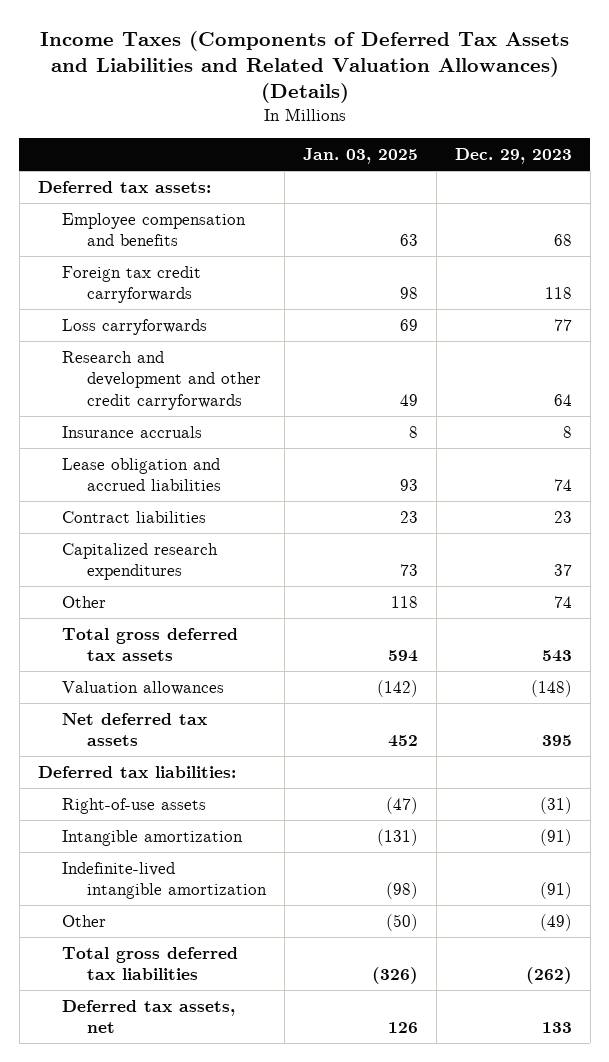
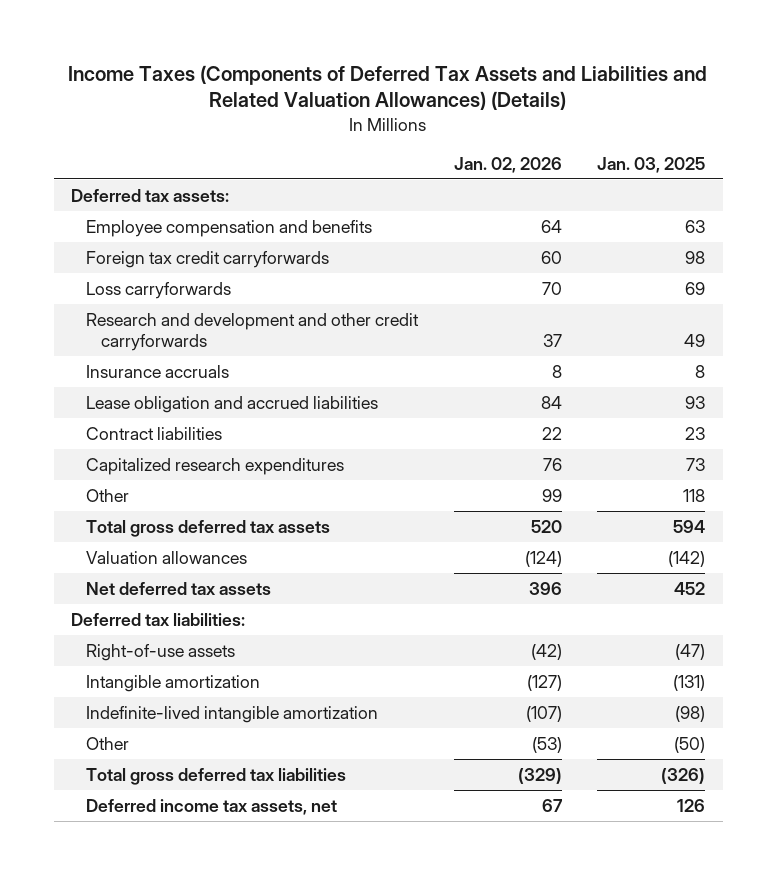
[454,148,572,165] Dec. 29, 2023 -> none
none -> [453,156,562,173] Jan. 02, 2026
[62,999,236,1034] Deferred tax assets, net -> [86,798,338,815] Deferred income tax assets, net

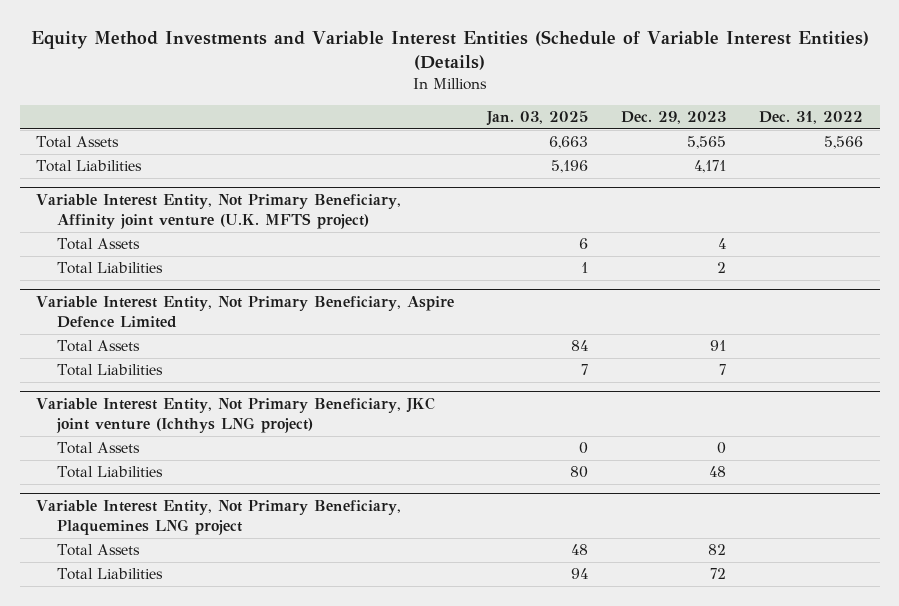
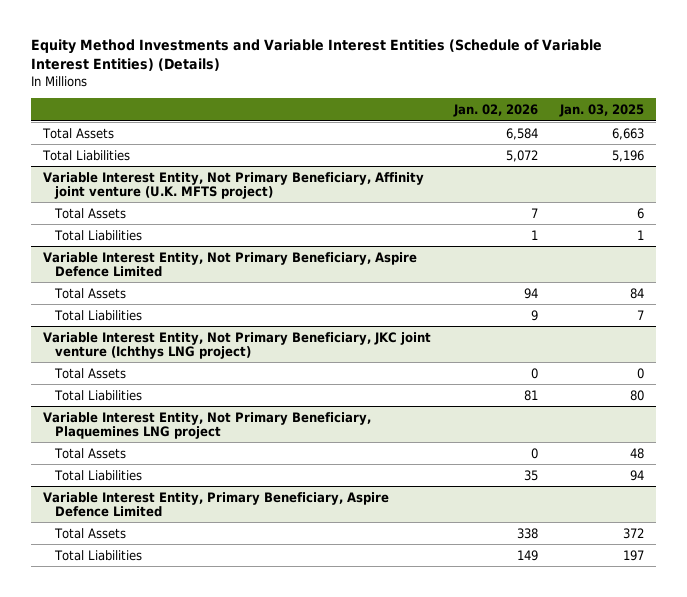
[621,111,727,125] Dec. 29, 2023 -> none
[759,111,864,125] Dec. 31, 2022 -> none
none -> [452,103,538,117] Jan. 02, 2026
none -> [42,491,389,517] Variable Interest Entity, Primary Beneficiary, Aspire Defence Limited
none -> [53,527,126,539] Total Assets
none -> [53,549,142,561] Total Liabilities

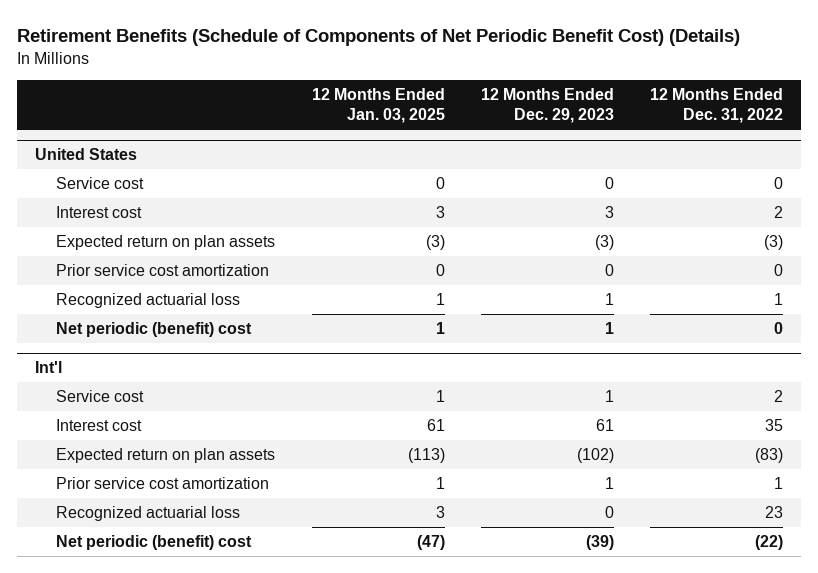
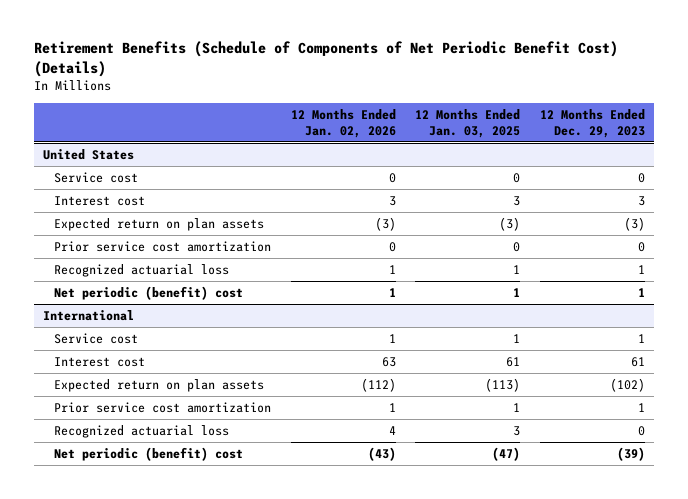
[650,87,784,124] 12 Months Ended Dec. 31, 2022 -> none
none -> [290,109,396,138] 12 Months Ended Jan. 02, 2026
[34,361,62,374] Int'l -> [43,310,135,322] International

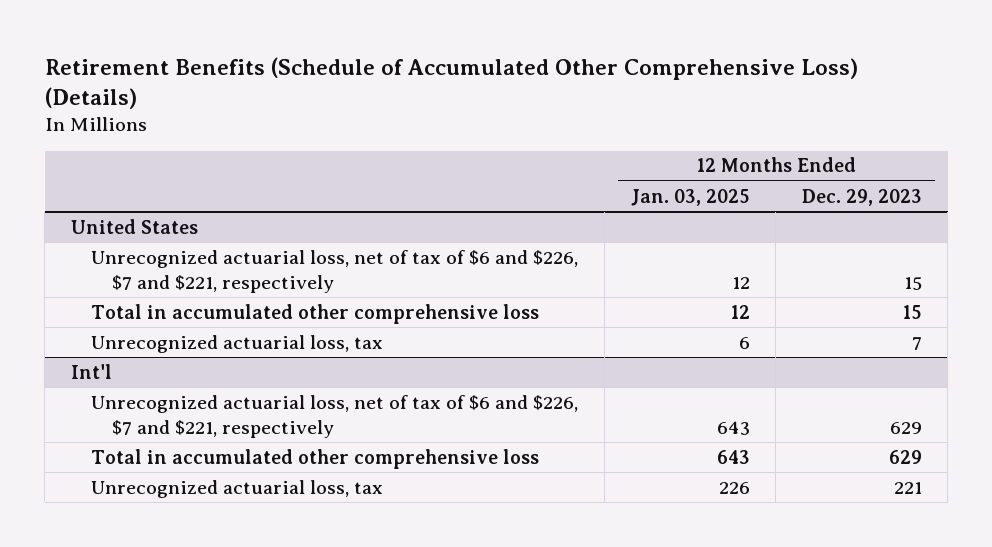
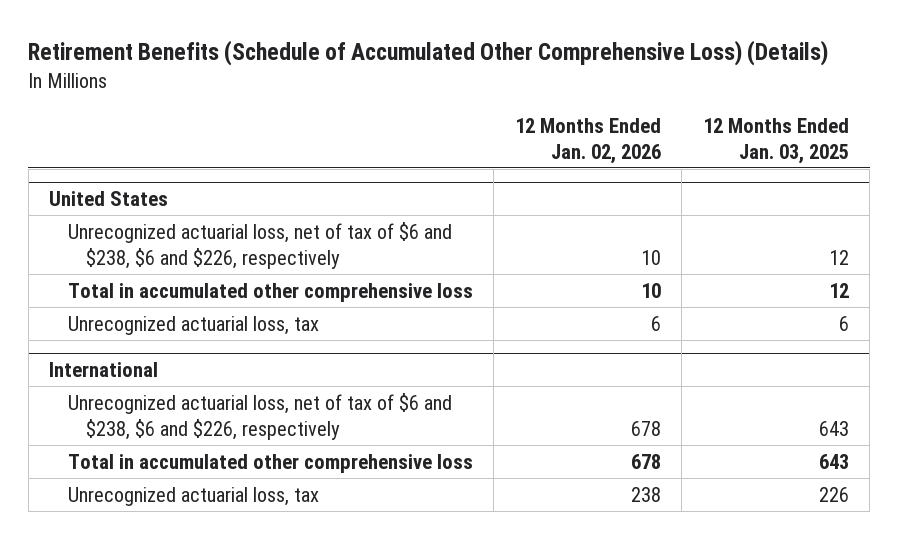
[801,188,922,206] Dec. 29, 2023 -> none
none -> [514,117,661,164] 12 Months Ended Jan. 02, 2026
[91,249,579,293] Unrecognized actuarial loss, net of tax of $6 and $226, $7 and $221, respectively -> [67,221,452,269] Unrecognized actuarial loss, net of tax of $6 and $238, $6 and $226, respectively
[70,363,112,379] Int'l -> [49,361,159,377] International
[91,394,579,438] Unrecognized actuarial loss, net of tax of $6 and $226, $7 and $221, respectively -> [67,392,452,440] Unrecognized actuarial loss, net of tax of $6 and $238, $6 and $226, respectively

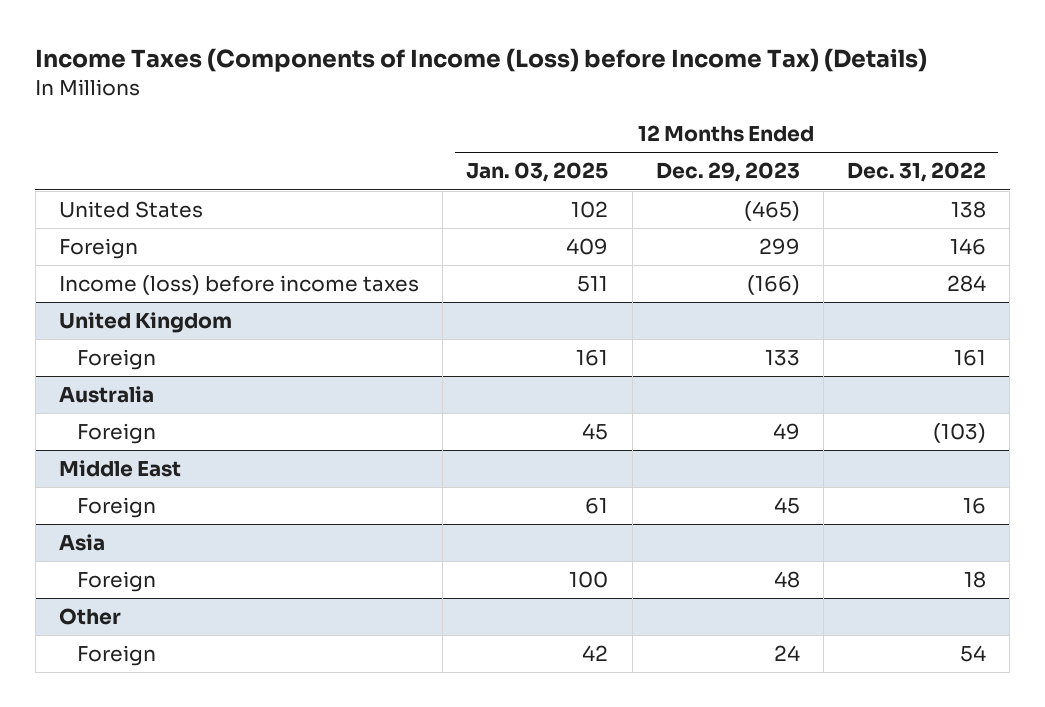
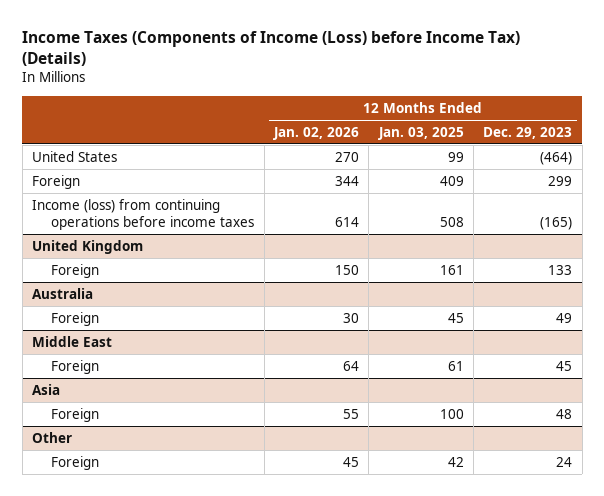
[847,162,987,183] Dec. 31, 2022 -> none
none -> [272,126,359,140] Jan. 02, 2026
[571,201,609,219] 102 -> [447,151,464,162] 99
[743,201,800,222] (465) -> [540,151,573,165] (464)
[58,275,419,296] Income (loss) before income taxes -> [31,198,255,231] Income (loss) from continuing operations before income taxes
[577,276,609,293] 511 -> [439,217,464,228] 508
[746,275,800,296] (166) -> [540,217,573,231] (165)

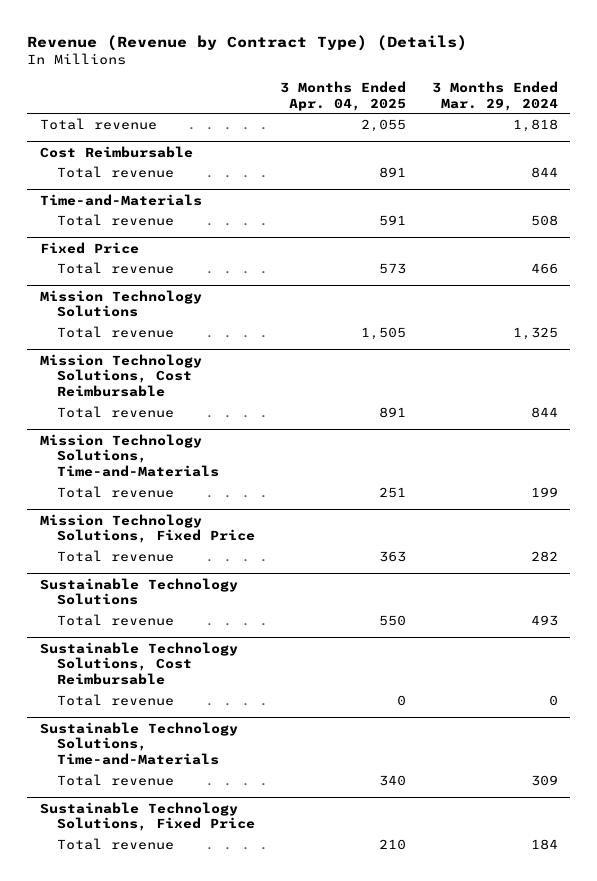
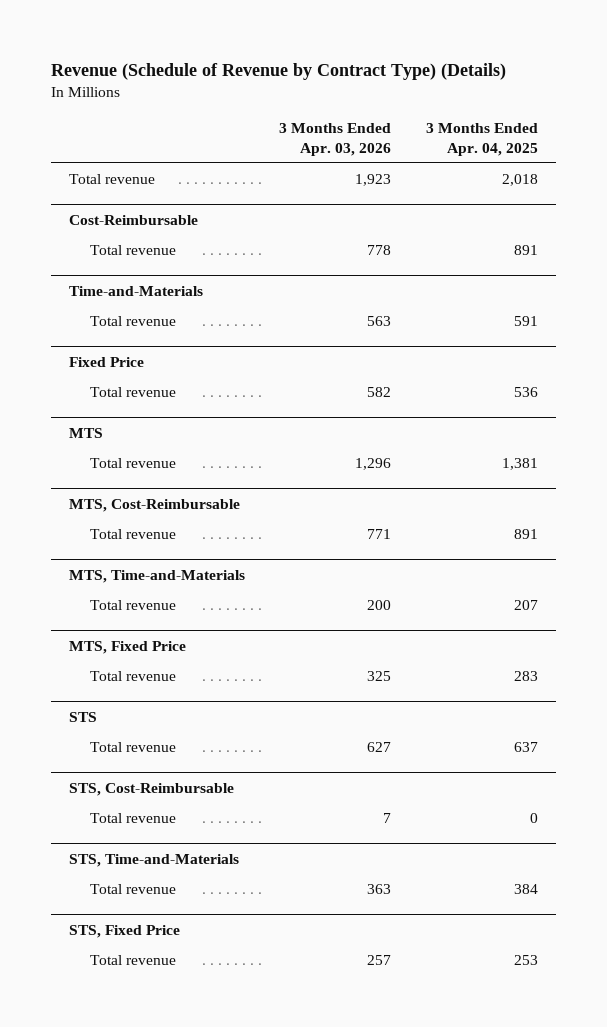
[27,35,468,52] Revenue (Revenue by Contract Type) (Details) -> [51,62,507,80] Revenue (Schedule of Revenue by Contract Type) (Details)
[431,80,558,111] 3 Months Ended Mar. 29, 2024 -> none
none -> [279,122,392,156] 3 Months Ended Apr. 03, 2026
[361,118,407,132] 2,055 -> [502,174,539,187] 2,018
[39,145,193,158] Cost Reimbursable -> [68,215,198,226] Cost-Reimbursable
[39,353,202,398] Mission Technology Solutions, Cost Reimbursable -> none
[379,262,407,274] 573 -> [514,387,539,398] 536
[39,289,202,318] Mission Technology Solutions -> [68,428,103,439] MTS
[361,326,407,340] 1,505 -> [502,458,539,471] 1,381
none -> [68,499,240,513] MTS, Cost-Reimbursable
[39,433,219,478] Mission Technology Solutions, Time-and-Materials -> none
[39,513,255,544] Mission Technology Solutions, Fixed Price -> none
[39,641,238,686] Sustainable Technology Solutions, Cost Reimbursable -> none
none -> [68,570,245,584] MTS, Time-and-Materials
[379,486,407,498] 251 -> [514,600,539,611] 207
none -> [68,641,186,655] MTS, Fixed Price
[379,550,407,562] 363 -> [514,671,539,682] 283
[39,577,238,606] Sustainable Technology Solutions -> [68,712,97,723] STS
[379,614,407,626] 550 -> [514,742,539,753] 637
none -> [68,783,234,797] STS, Cost-Reimbursable
[39,721,238,766] Sustainable Technology Solutions, Time-and-Materials -> none
[39,801,255,832] Sustainable Technology Solutions, Fixed Price -> none
none -> [68,854,239,868] STS, Time-and-Materials
[379,774,407,786] 340 -> [514,884,539,895] 384
none -> [68,925,180,939] STS, Fixed Price
[379,838,407,850] 210 -> [514,955,539,966] 253

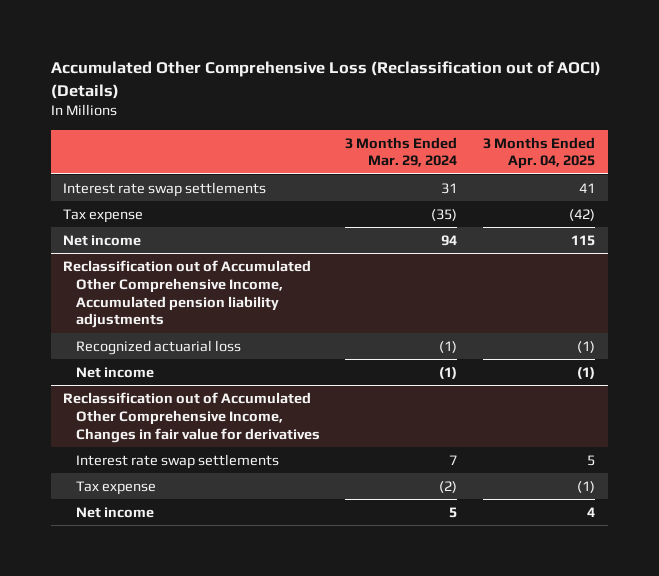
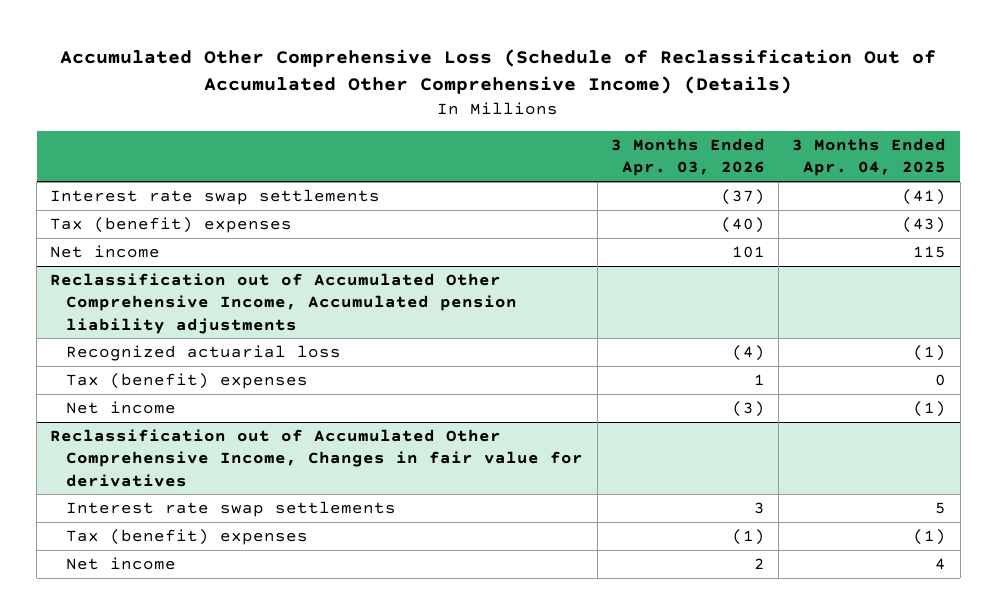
[50,61,601,99] Accumulated Other Comprehensive Loss (Reclassification out of AOCI) (Details) -> [60,49,937,95] Accumulated Other Comprehensive Loss (Schedule of Reclassification Out of Accumulated Other Comprehensive Income) (Details)
[345,136,458,168] 3 Months Ended Mar. 29, 2024 -> none
none -> [610,138,765,177] 3 Months Ended Apr. 03, 2026
[579,182,596,193] 41 -> [902,189,947,206] (41)
[63,208,144,223] Tax expense -> [50,217,293,234] Tax (benefit) expenses
[569,208,596,221] (42) -> [902,217,947,234] (43)
none -> [66,373,309,390] Tax (benefit) expenses
[75,480,156,495] Tax expense -> [66,529,309,546] Tax (benefit) expenses

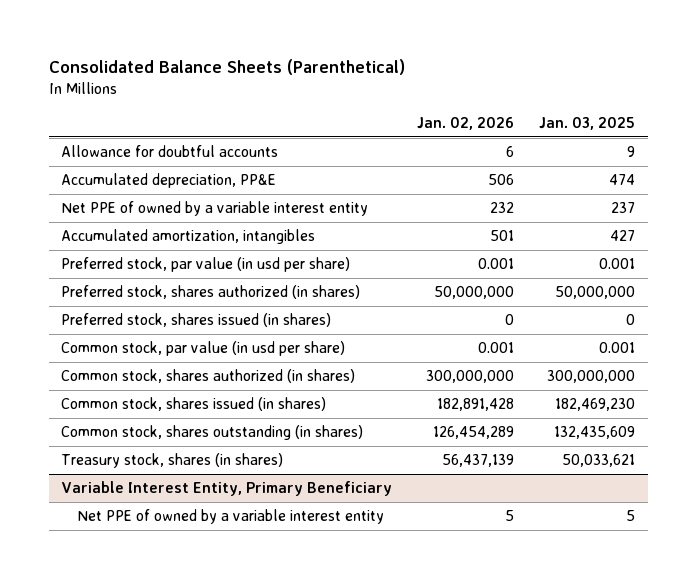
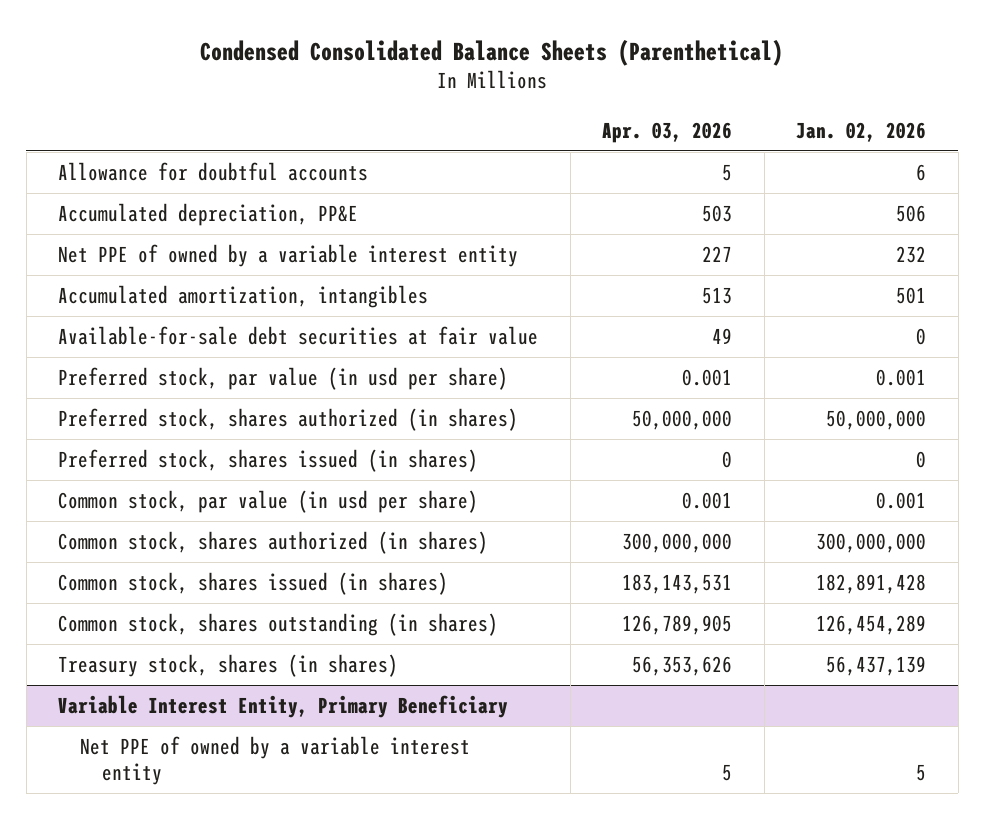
[49,58,406,75] Consolidated Balance Sheets (Parenthetical) -> [200,38,784,66] Condensed Consolidated Balance Sheets (Parenthetical)
[539,116,636,130] Jan. 03, 2025 -> none
none -> [602,121,733,143] Apr. 03, 2026
none -> [58,326,539,346] Available-for-sale debt securities at fair value

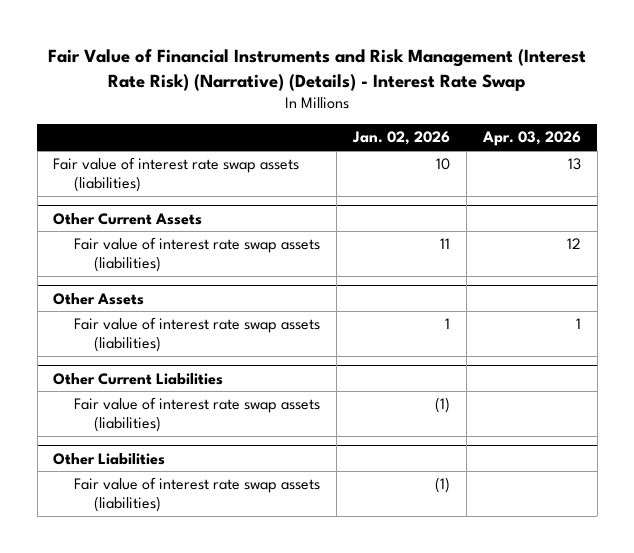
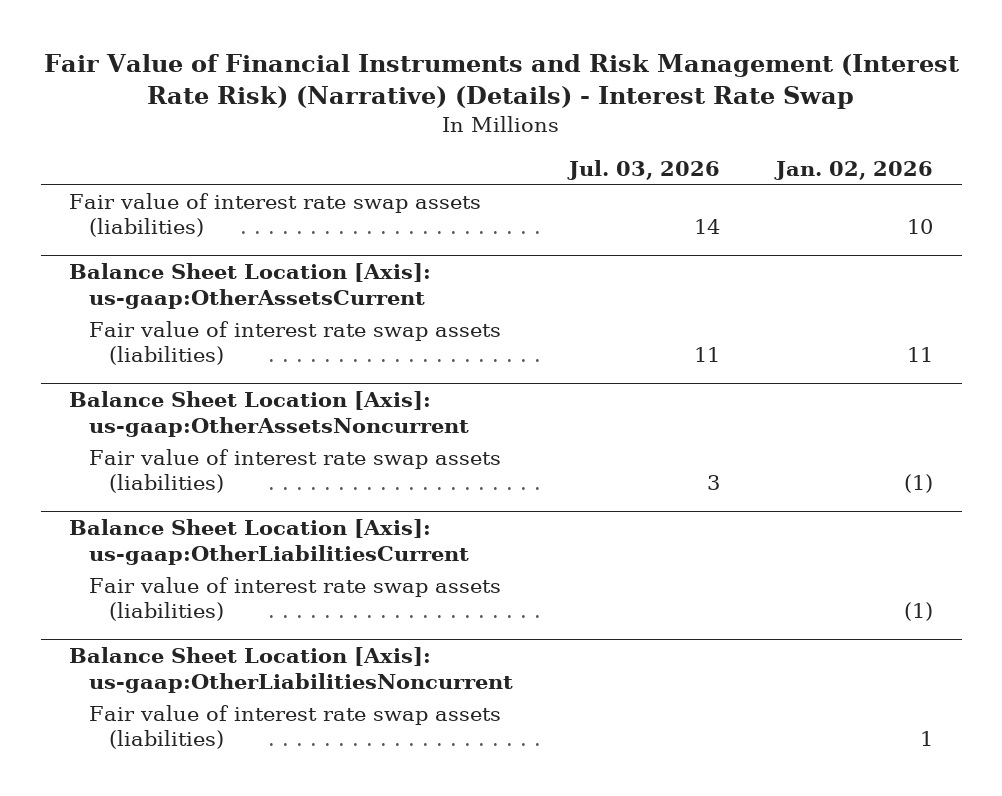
[481,131,581,147] Apr. 03, 2026 -> none
none -> [567,159,721,180] Jul. 03, 2026
[53,212,203,225] Other Current Assets -> [68,263,431,309] Balance Sheet Location [Axis]: us-gaap:OtherAssetsCurrent
[73,317,320,352] Fair value of interest rate swap assets (liabilities) -> none
[53,372,224,385] Other Current Liabilities -> none
[53,292,145,305] Other Assets -> [68,391,469,437] Balance Sheet Location [Axis]: us-gaap:OtherAssetsNoncurrent
[53,452,166,465] Other Liabilities -> [68,519,469,565] Balance Sheet Location [Axis]: us-gaap:OtherLiabilitiesCurrent
none -> [68,647,513,693] Balance Sheet Location [Axis]: us-gaap:OtherLiabilitiesNoncurrent
none -> [88,704,501,750] Fair value of interest rate swap assets (liabilities)

